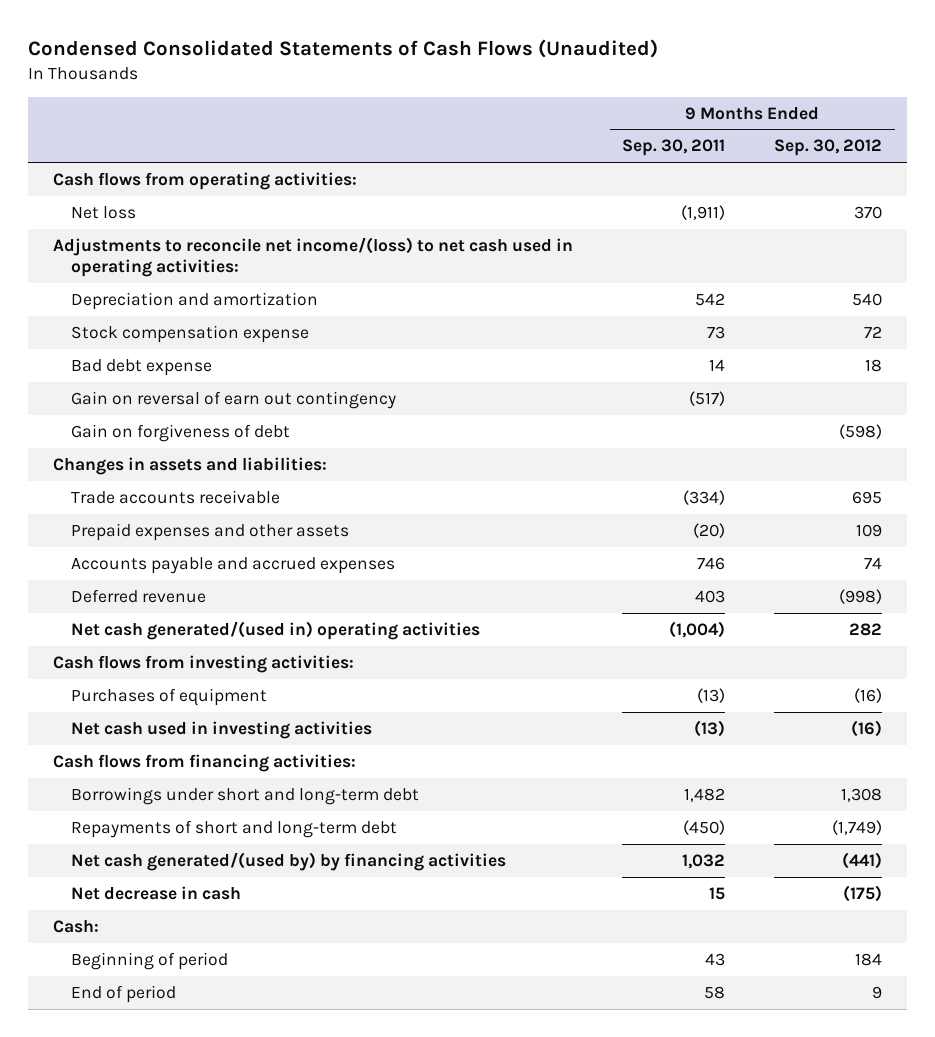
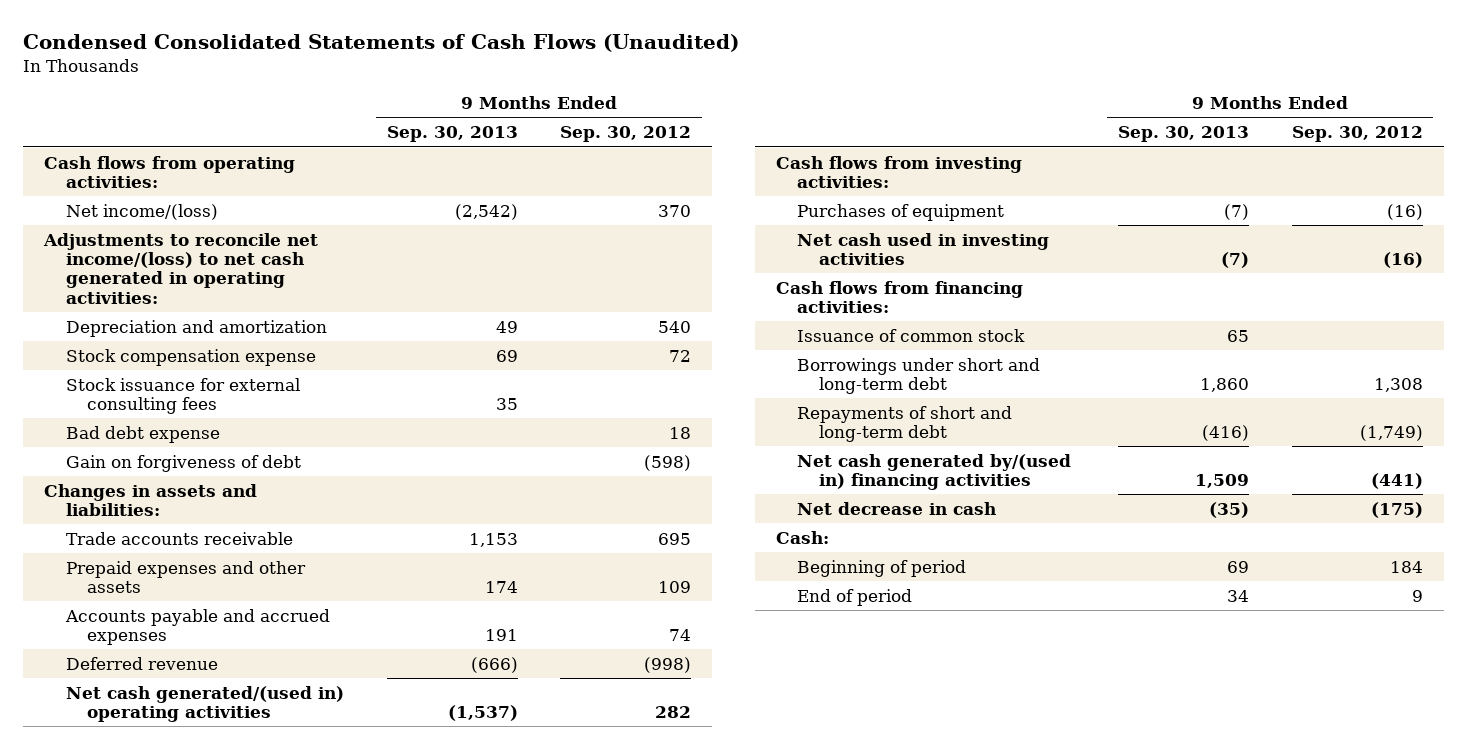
[622,139,726,157] Sep. 30, 2011 -> none
none -> [386,126,518,143] Sep. 30, 2013
[70,205,136,219] Net loss -> [65,203,218,220] Net income/(loss)
[52,236,573,278] Adjustments to reconcile net income/(loss) to net cash used in operating activities: -> [43,232,319,304] Adjustments to reconcile net income/(loss) to net cash generated in operating activities:
none -> [65,377,300,415] Stock issuance for external consulting fees
[70,390,396,409] Gain on reversal of earn out contingency -> none
none -> [797,328,1026,342] Issuance of common stock
[70,851,506,871] Net cash generated/(used by) by financing activities -> [797,453,1072,491] Net cash generated by/(used in) financing activities

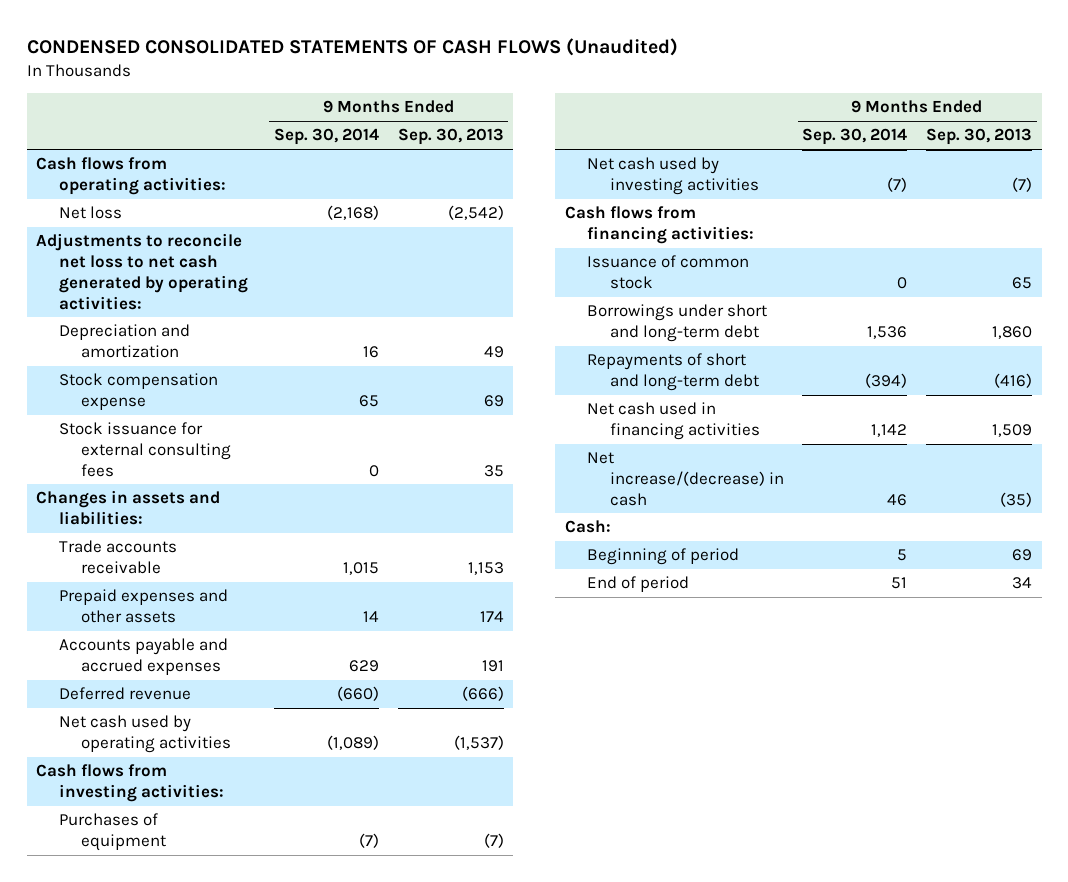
[23,34,740,53] Condensed Consolidated Statements of Cash Flows (Unaudited) -> [26,38,678,57] CONDENSED CONSOLIDATED STATEMENTS OF CASH FLOWS (Unaudited)
[560,126,692,143] Sep. 30, 2012 -> none
none -> [273,128,379,146] Sep. 30, 2014
[65,203,218,220] Net income/(loss) -> [58,206,122,220] Net loss
[43,232,319,304] Adjustments to reconcile net income/(loss) to net cash generated in operating activities: -> [36,233,248,310] Adjustments to reconcile net loss to net cash generated by operating activities:
[65,425,220,443] Bad debt expense -> none
[65,454,301,472] Gain on forgiveness of debt -> none
[65,685,344,723] Net cash generated/(used in) operating activities -> [58,715,232,754] Net cash used by operating activities
[797,232,1050,266] Net cash used in investing activities -> [587,157,759,196] Net cash used by investing activities
[797,453,1072,491] Net cash generated by/(used in) financing activities -> [587,402,760,441] Net cash used in financing activities
[797,501,997,515] Net decrease in cash -> [587,452,784,506] Net increase/(decrease) in cash

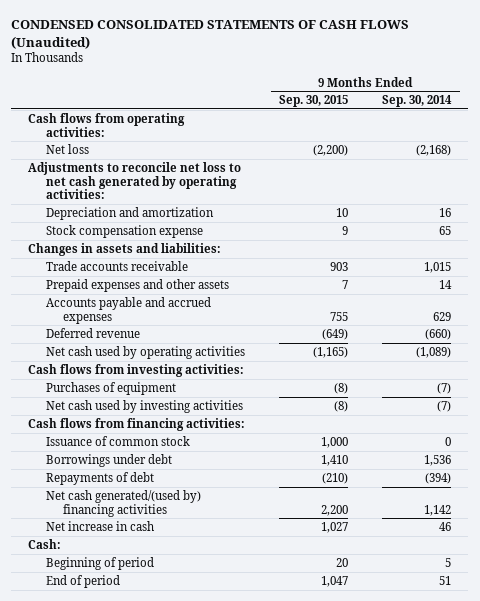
[397,128,504,146] Sep. 30, 2013 -> none
none -> [279,95,349,108] Sep. 30, 2015
[58,422,232,477] Stock issuance for external consulting fees -> none
[587,304,768,343] Borrowings under short and long-term debt -> [45,453,172,467] Borrowings under debt
[587,353,759,392] Repayments of short and long-term debt -> [45,471,154,485] Repayments of debt
[587,402,760,441] Net cash used in financing activities -> [45,489,201,517] Net cash generated/(used by) financing activities
[587,452,784,506] Net increase/(decrease) in cash -> [45,520,154,531] Net increase in cash

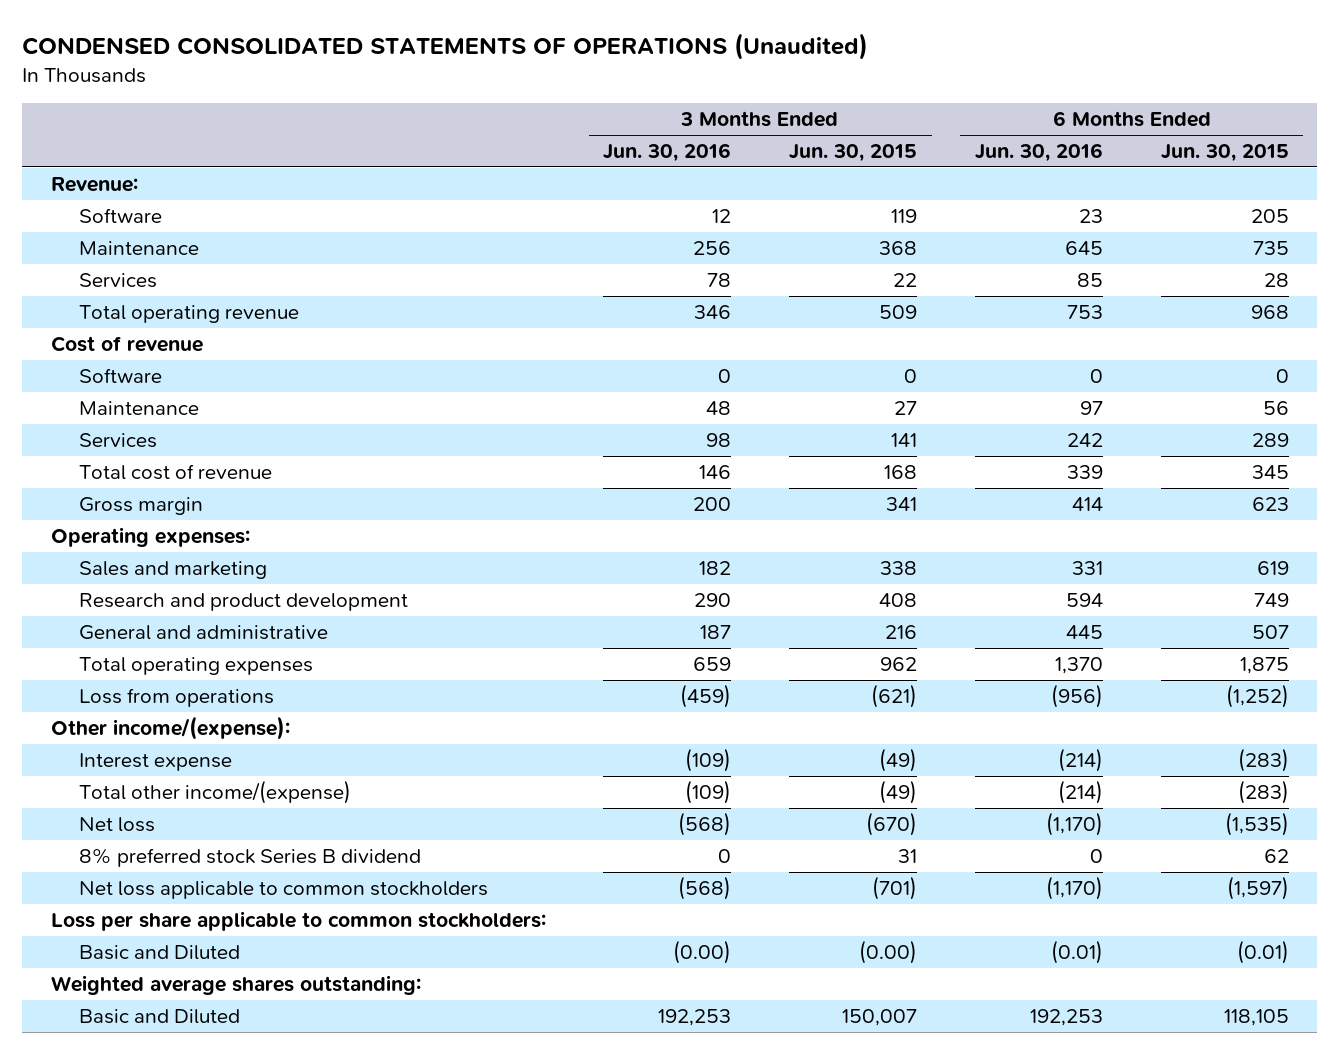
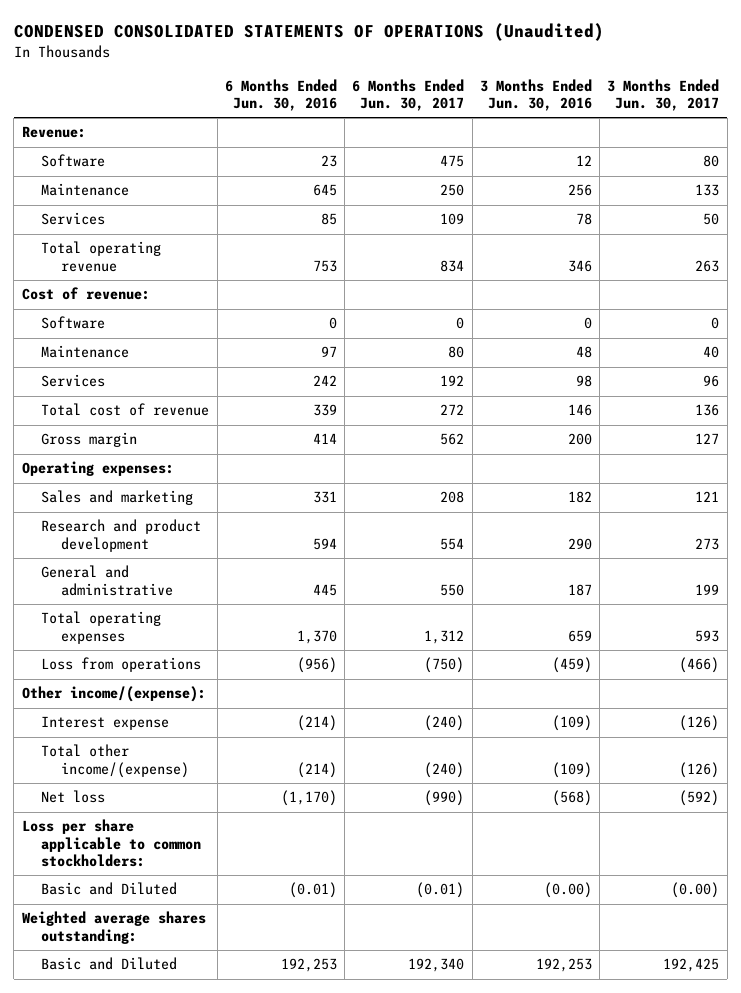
[789,144,918,163] Jun. 30, 2015 -> none
[1160,144,1289,163] Jun. 30, 2015 -> none
none -> [352,78,465,112] 6 Months Ended Jun. 30, 2017
none -> [607,78,720,112] 3 Months Ended Jun. 30, 2017
[50,336,203,353] Cost of revenue -> [21,287,150,301] Cost of revenue:
[79,848,422,868] 8% preferred stock Series B dividend -> none
[79,881,489,900] Net loss applicable to common stockholders -> none

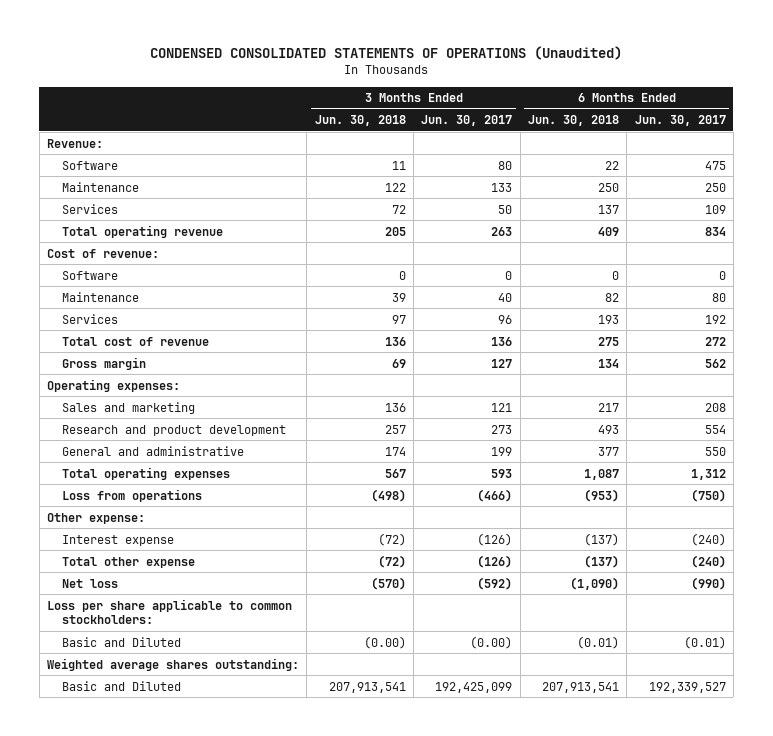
[224,78,337,112] 6 Months Ended Jun. 30, 2016 -> none
[479,78,592,112] 3 Months Ended Jun. 30, 2016 -> none
none -> [314,115,406,127] Jun. 30, 2018
none -> [527,115,619,127] Jun. 30, 2018
[21,686,206,703] Other income/(expense): -> [47,512,146,524] Other expense:
[41,744,190,778] Total other income/(expense) -> [62,556,196,568] Total other expense
[408,958,465,973] 192,340 -> [648,681,726,693] 192,339,527
[663,958,720,973] 192,425 -> [435,681,513,693] 192,425,099

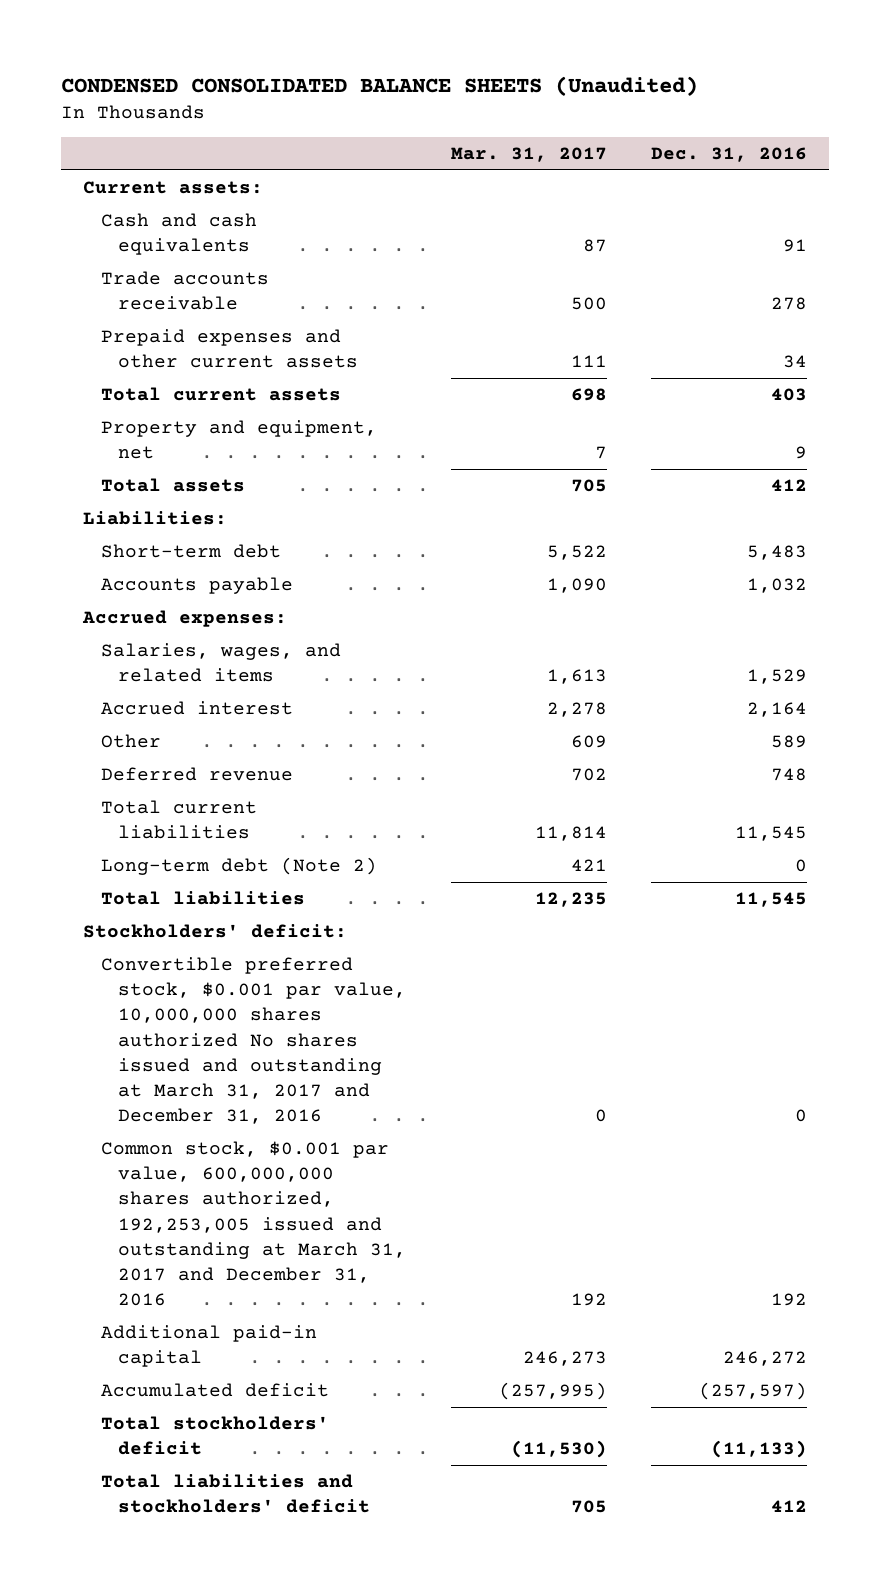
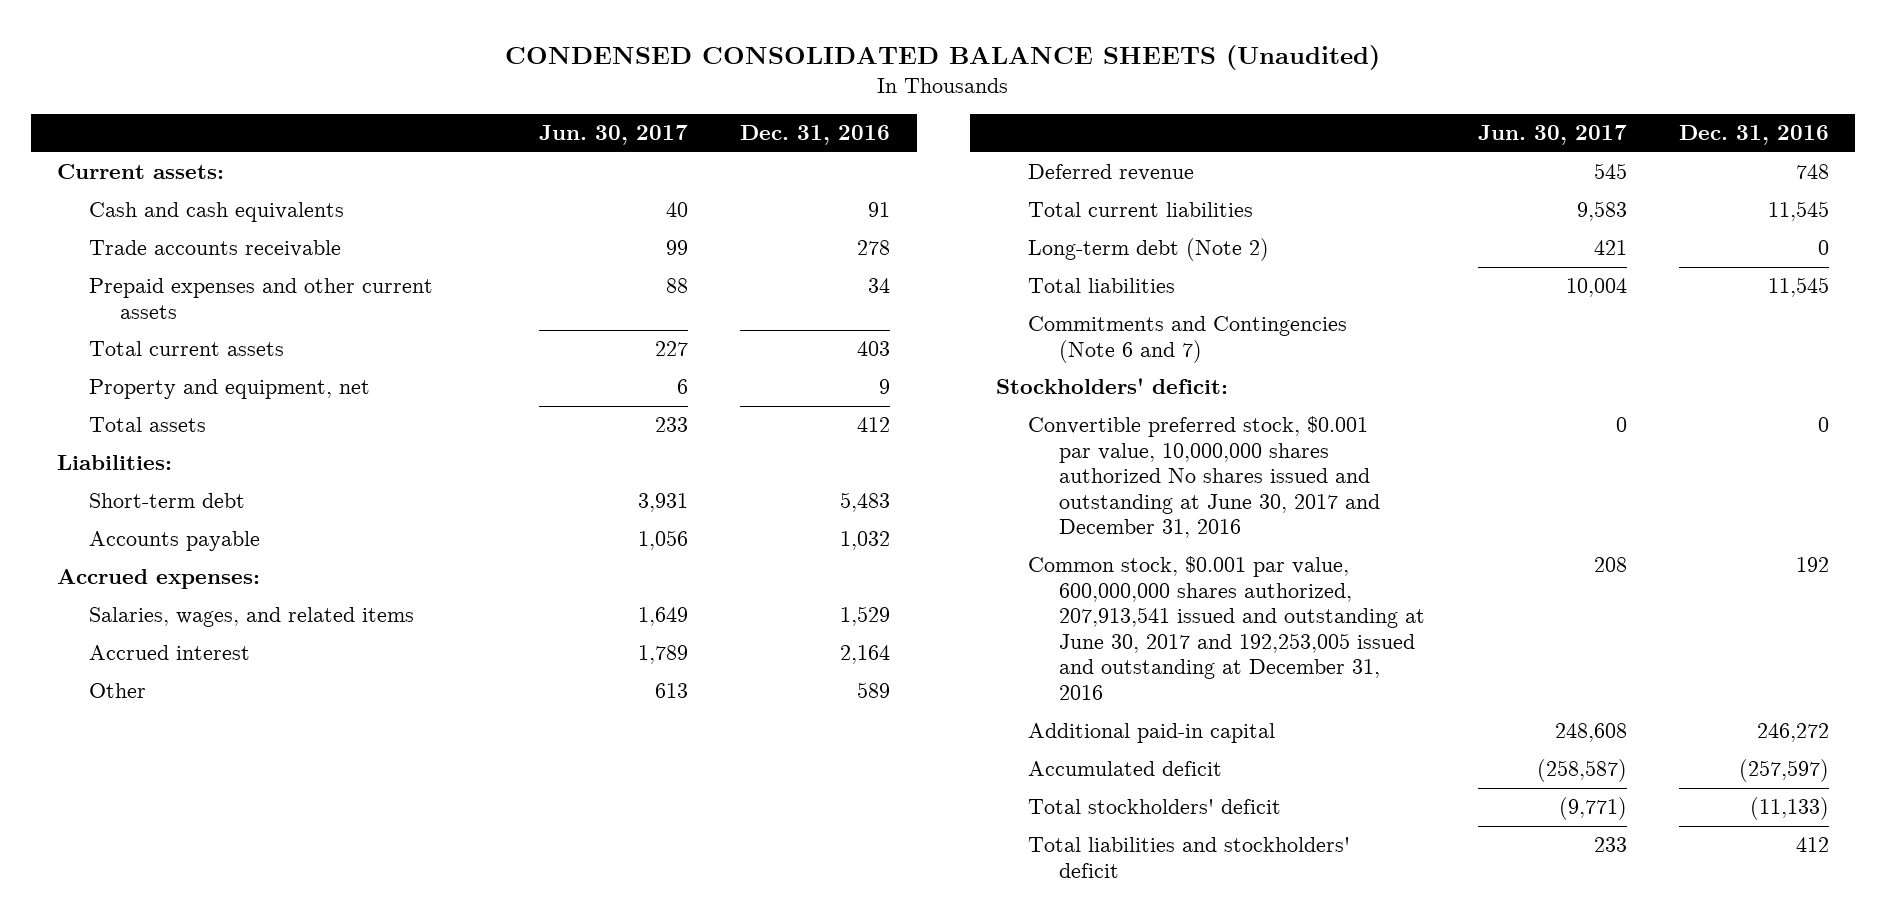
[450,147,607,163] Mar. 31, 2017 -> none
none -> [538,125,688,146] Jun. 30, 2017
none -> [1027,316,1347,363] Commitments and Contingencies (Note 6 and 7)
[100,956,407,1125] Convertible preferred stock, $0.001 par value, 10,000,000 shares authorized No shares issued and outstanding at March 31, 2017 and December 31, 2016 -> [1027,416,1380,539] Convertible preferred stock, $0.001 par value, 10,000,000 shares authorized No shares issued and outstanding at June 30, 2017 and December 31, 2016
[100,1140,407,1307] Common stock, $0.001 par value, 600,000,000 shares authorized, 192,253,005 issued and outstanding at March 31, 2017 and December 31, 2016 -> [1027,556,1425,701] Common stock, $0.001 par value, 600,000,000 shares authorized, 207,913,541 issued and outstanding at June 30, 2017 and 192,253,005 issued and outstanding at December 31, 2016

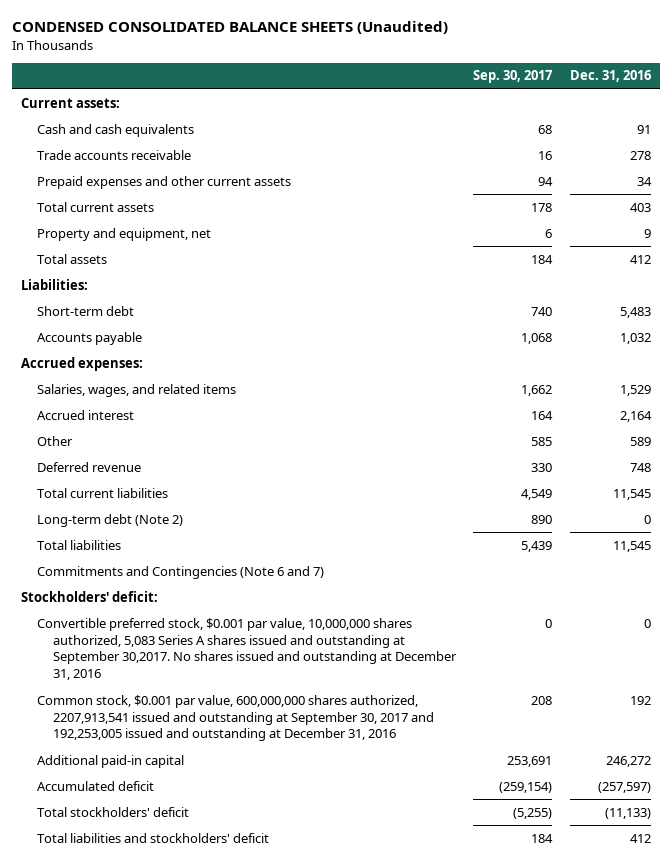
[538,125,688,146] Jun. 30, 2017 -> none
none -> [473,70,553,84] Sep. 30, 2017
[1027,416,1380,539] Convertible preferred stock, $0.001 par value, 10,000,000 shares authorized No shares issued and outstanding at June 30, 2017 and December 31, 2016 -> [36,617,457,681] Convertible preferred stock, $0.001 par value, 10,000,000 shares authorized, 5,083 Series A shares issued and outstanding at September 30,2017. No shares issued and outstanding at December 31, 2016
[1027,556,1425,701] Common stock, $0.001 par value, 600,000,000 shares authorized, 207,913,541 issued and outstanding at June 30, 2017 and 192,253,005 issued and outstanding at December 31, 2016 -> [36,694,434,742] Common stock, $0.001 par value, 600,000,000 shares authorized, 2207,913,541 issued and outstanding at September 30, 2017 and 192,253,005 issued and outstanding at December 31, 2016

